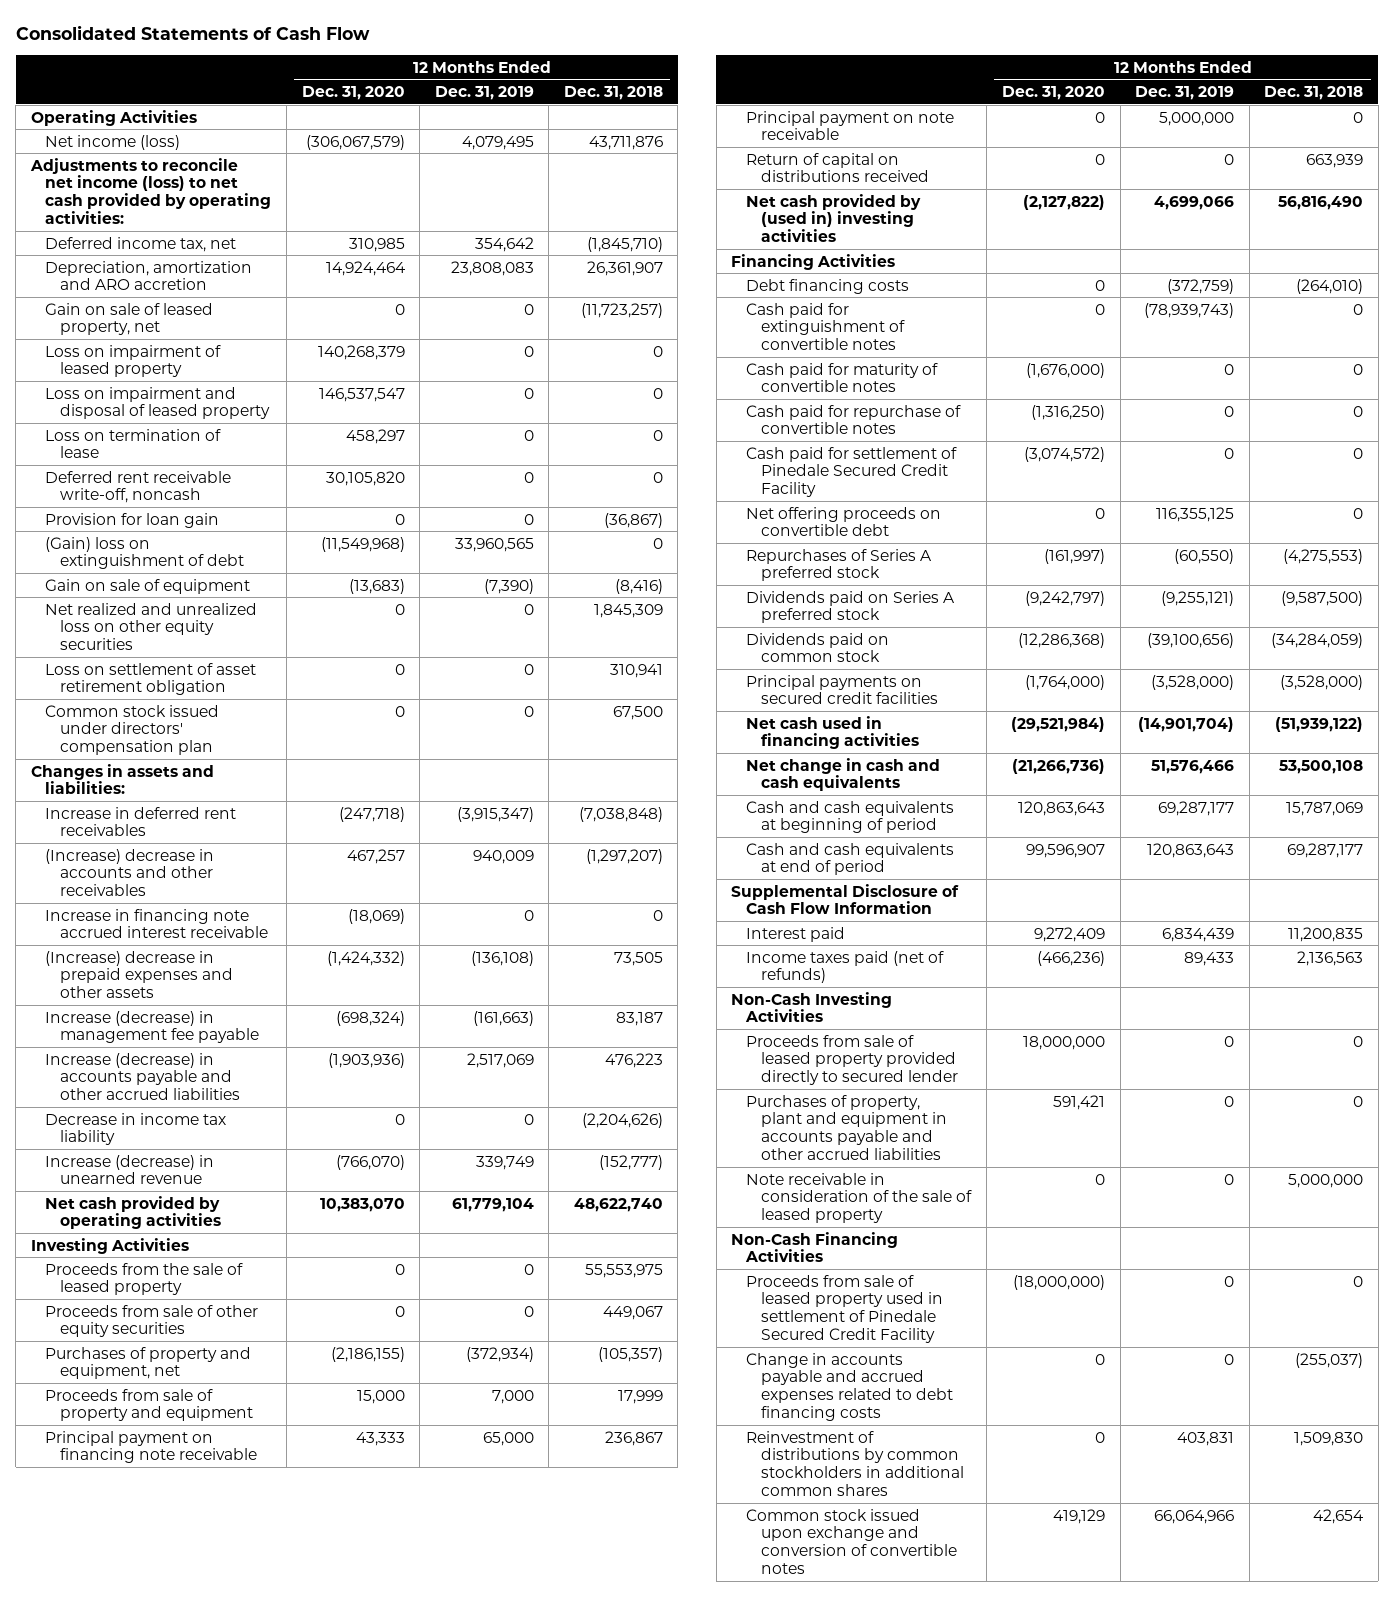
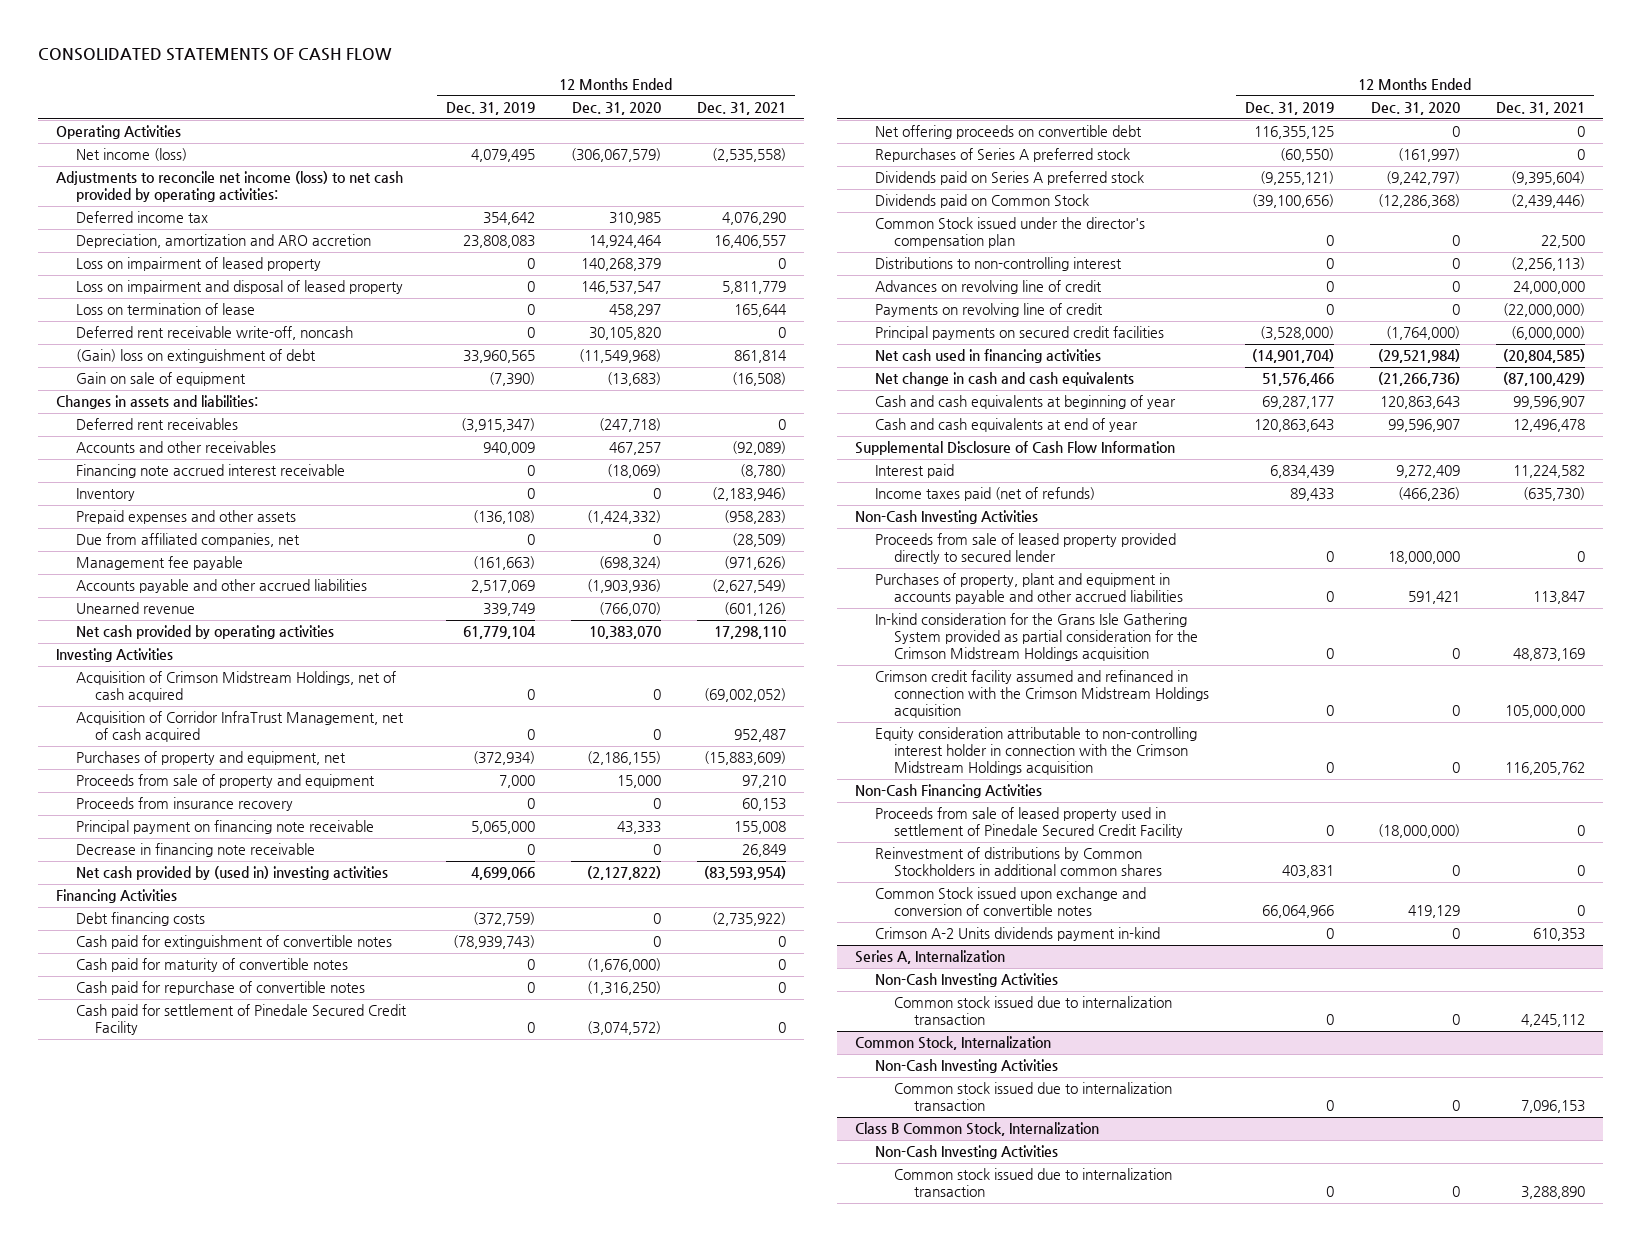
[15,24,370,40] Consolidated Statements of Cash Flow -> [38,47,393,61] CONSOLIDATED STATEMENTS OF CASH FLOW
[563,85,663,100] Dec. 31, 2018 -> none
none -> [696,101,786,115] Dec. 31, 2021
[45,236,237,252] Deferred income tax, net -> [75,211,208,224] Deferred income tax
[45,302,214,336] Gain on sale of leased property, net -> none
[45,512,220,528] Provision for loan gain -> none
[45,602,258,651] Net realized and unrealized loss on other equity securities -> none
[45,662,257,696] Loss on settlement of asset retirement obligation -> none
[45,704,220,756] Common stock issued under directors' compensation plan -> none
[45,1112,227,1146] Decrease in income tax liability -> none
[45,806,237,837] Increase in deferred rent receivables -> [75,418,238,431] Deferred rent receivables
[45,848,215,897] (Increase) decrease in accounts and other receivables -> [75,441,276,454] Accounts and other receivables
[45,908,269,939] Increase in financing note accrued interest receivable -> [75,464,345,479] Financing note accrued interest receivable
none -> [75,488,135,502] Inventory
[45,950,234,999] (Increase) decrease in prepaid expenses and other assets -> [75,510,296,525] Prepaid expenses and other assets
none -> [75,533,300,548] Due from affiliated companies, net
[45,1010,260,1044] Increase (decrease) in management fee payable -> [75,556,243,571] Management fee payable
[45,1052,241,1101] Increase (decrease) in accounts payable and other accrued liabilities -> [75,579,367,594] Accounts payable and other accrued liabilities
[45,1154,215,1185] Increase (decrease) in unearned revenue -> [75,602,195,615] Unearned revenue
[45,1262,244,1296] Proceeds from the sale of leased property -> none
[45,1304,259,1338] Proceeds from sale of other equity securities -> none
none -> [75,671,396,703] Acquisition of Crimson Midstream Holdings, net of cash acquired
none -> [75,711,404,743] Acquisition of Corridor InfraTrust Management, net of cash acquired
[745,110,954,141] Principal payment on note receivable -> none
[745,152,929,183] Return of capital on distributions received -> none
none -> [75,797,293,812] Proceeds from insurance recovery
[482,1431,534,1446] 65,000 -> [471,821,536,835] 5,065,000
none -> [75,843,315,858] Decrease in financing note receivable
[745,632,889,663] Dividends paid on common stock -> [874,194,1089,209] Dividends paid on Common Stock
none -> [874,217,1145,249] Common Stock issued under the director's compensation plan
none -> [874,257,1122,272] Distributions to non-controlling interest
none -> [874,280,1102,295] Advances on revolving line of credit
none -> [874,303,1103,318] Payments on revolving line of credit
[745,800,954,834] Cash and cash equivalents at beginning of period -> [874,395,1176,410] Cash and cash equivalents at beginning of year
[745,842,954,876] Cash and cash equivalents at end of period -> [874,418,1138,433] Cash and cash equivalents at end of year
[745,1172,972,1224] Note receivable in consideration of the sale of leased property -> none
none -> [874,613,1199,662] In-kind consideration for the Grans Isle Gathering System provided as partial consideration for the Crimson Midstream Holdings acquisition
none -> [874,670,1210,719] Crimson credit facility assumed and refinanced in connection with the Crimson Midstream Holdings acquisition
none -> [874,727,1197,776] Equity consideration attributable to non-controlling interest holder in connection with the Crimson Midstream Holdings acquisition
[745,1352,953,1421] Change in accounts payable and accrued expenses related to debt financing costs -> none
[745,1430,964,1496] Reinvestment of distributions by common stockholders in additional common shares -> [874,847,1163,877] Reinvestment of distributions by Common Stockholders in additional common shares
[745,1508,957,1574] Common stock issued upon exchange and conversion of convertible notes -> [874,887,1146,917] Common Stock issued upon exchange and conversion of convertible notes
none -> [874,927,1160,942] Crimson A-2 Units dividends payment in-kind
none -> [855,950,1006,965] Series A, Internalization
none -> [874,973,1058,988] Non-Cash Investing Activities
none -> [894,996,1173,1026] Common stock issued due to internalization transaction
none -> [855,1036,1052,1051] Common Stock, Internalization
none -> [874,1059,1058,1074] Non-Cash Investing Activities
none -> [894,1082,1173,1112] Common stock issued due to internalization transaction
none -> [855,1122,1100,1137] Class B Common Stock, Internalization
none -> [874,1145,1058,1160] Non-Cash Investing Activities
none -> [894,1168,1173,1198] Common stock issued due to internalization transaction

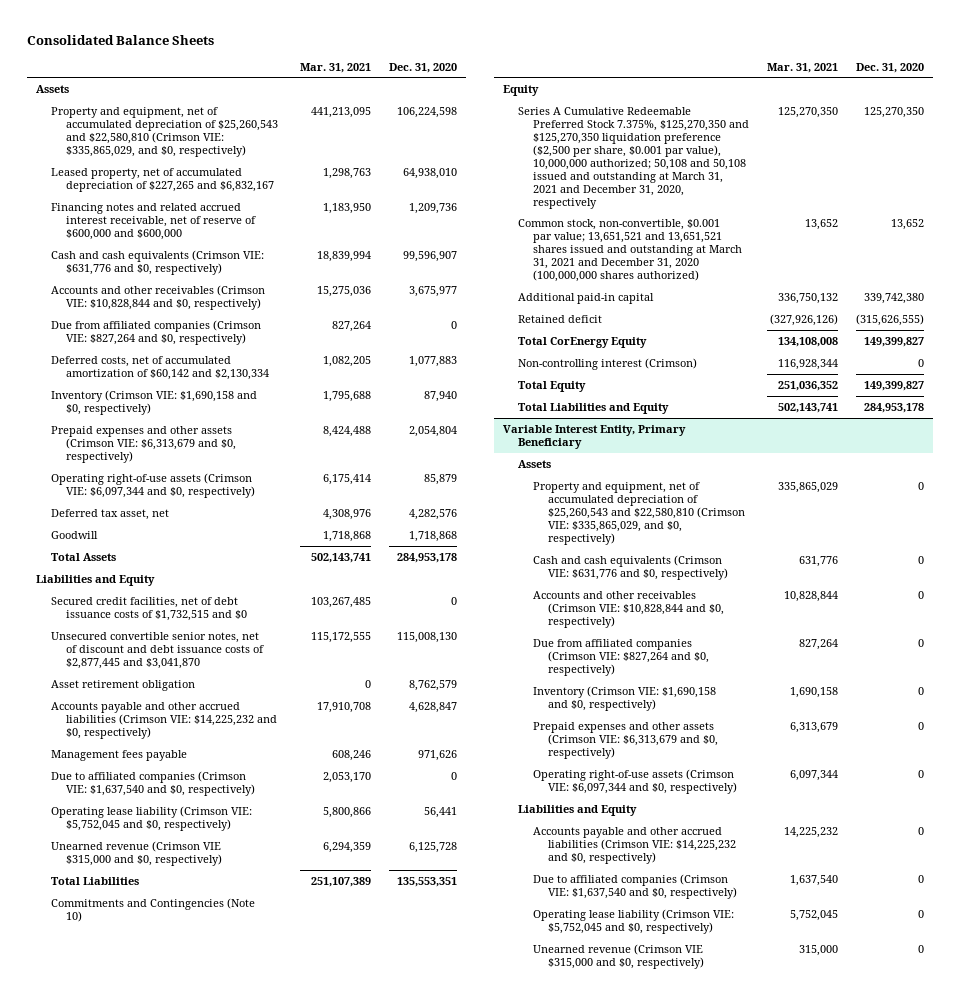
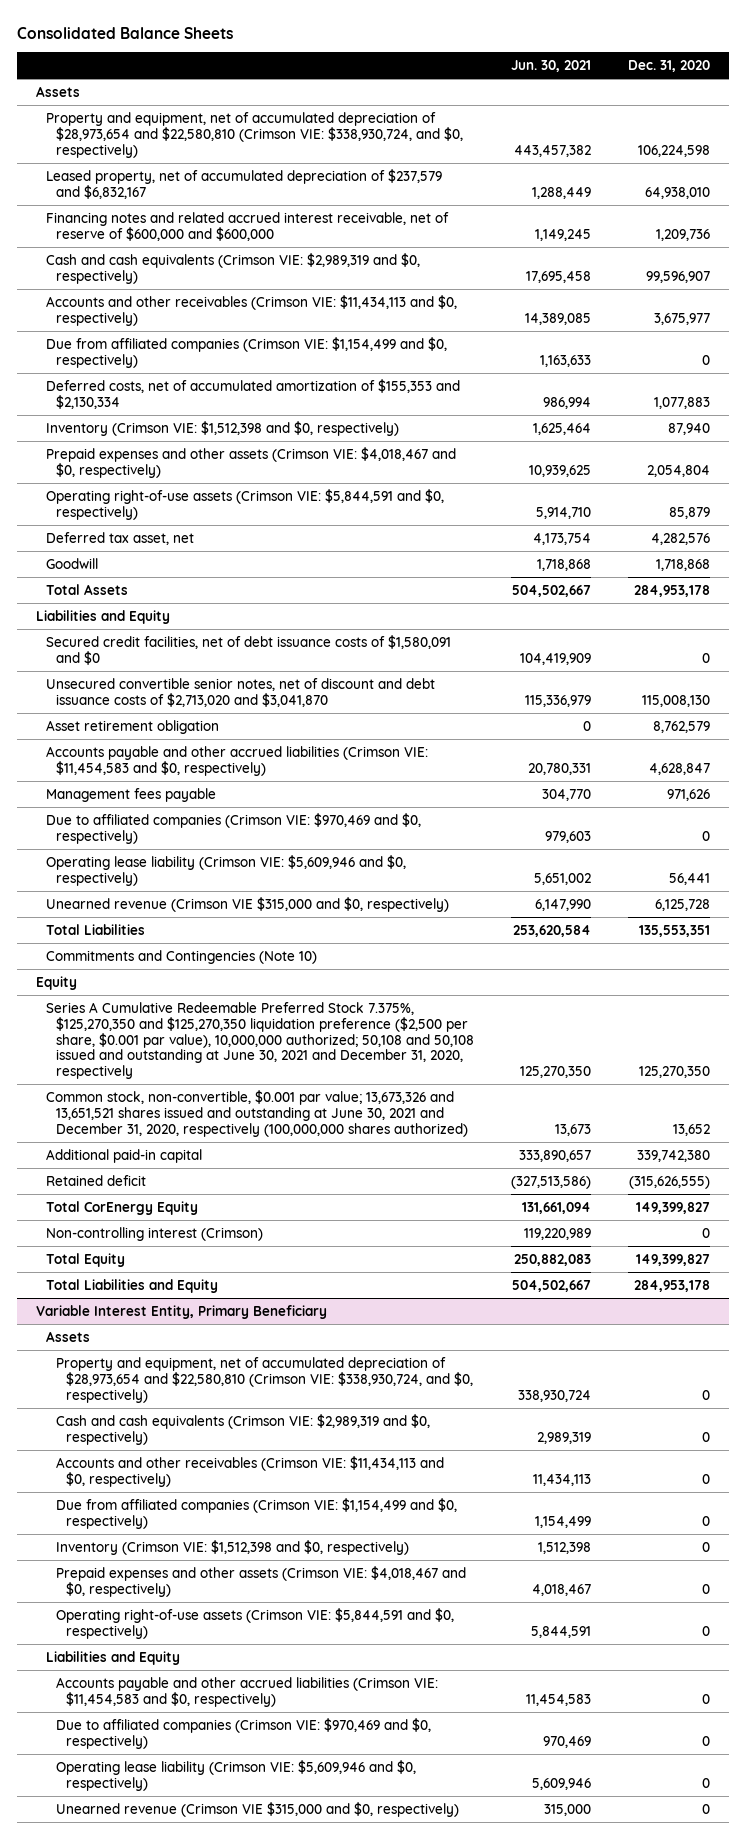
[300,62,372,73] Mar. 31, 2021 -> none
none -> [510,60,591,73] Jun. 30, 2021
[51,106,279,157] Property and equipment, net of accumulated depreciation of $25,260,543 and $22,580,810 (Crimson VIE: $335,865,029, and $0, respectively) -> [45,111,463,158] Property and equipment, net of accumulated depreciation of $28,973,654 and $22,580,810 (Crimson VIE: $338,930,724, and $0, respectively)
[51,167,275,192] Leased property, net of accumulated depreciation of $227,265 and $6,832,167 -> [45,168,442,199] Leased property, net of accumulated depreciation of $237,579 and $6,832,167
[51,249,265,275] Cash and cash equivalents (Crimson VIE: $631,776 and $0, respectively) -> [45,252,420,284] Cash and cash equivalents (Crimson VIE: $2,989,319 and $0, respectively)
[51,284,266,310] Accounts and other receivables (Crimson VIE: $10,828,844 and $0, respectively) -> [45,294,457,326] Accounts and other receivables (Crimson VIE: $11,434,113 and $0, respectively)
[51,319,262,345] Due from affiliated companies (Crimson VIE: $827,264 and $0, respectively) -> [45,336,447,368] Due from affiliated companies (Crimson VIE: $1,154,499 and $0, respectively)
[51,355,270,380] Deferred costs, net of accumulated amortization of $60,142 and $2,130,334 -> [45,378,460,409] Deferred costs, net of accumulated amortization of $155,353 and $2,130,334
[51,389,258,415] Inventory (Crimson VIE: $1,690,158 and $0, respectively) -> [45,420,399,436] Inventory (Crimson VIE: $1,512,398 and $0, respectively)
[51,425,237,463] Prepaid expenses and other assets (Crimson VIE: $6,313,679 and $0, respectively) -> [45,446,456,478] Prepaid expenses and other assets (Crimson VIE: $4,018,467 and $0, respectively)
[51,472,256,498] Operating right-of-use assets (Crimson VIE: $6,097,344 and $0, respectively) -> [45,488,444,520] Operating right-of-use assets (Crimson VIE: $5,844,591 and $0, respectively)
[51,596,248,621] Secured credit facilities, net of debt issuance costs of $1,732,515 and $0 -> [45,634,451,665] Secured credit facilities, net of debt issuance costs of $1,580,091 and $0
[51,631,265,669] Unsecured convertible senior notes, net of discount and debt issuance costs of $2,877,445 and $3,041,870 -> [45,677,435,707] Unsecured convertible senior notes, net of discount and debt issuance costs of $2,713,020 and $3,041,870
[51,701,278,739] Accounts payable and other accrued liabilities (Crimson VIE: $14,225,232 and $0, respectively) -> [45,745,428,776] Accounts payable and other accrued liabilities (Crimson VIE: $11,454,583 and $0, respectively)
[51,770,256,796] Due to affiliated companies (Crimson VIE: $1,637,540 and $0, respectively) -> [45,812,421,844] Due to affiliated companies (Crimson VIE: $970,469 and $0, respectively)
[51,805,253,831] Operating lease liability (Crimson VIE: $5,752,045 and $0, respectively) -> [45,854,406,886] Operating lease liability (Crimson VIE: $5,609,946 and $0, respectively)
[518,106,750,209] Series A Cumulative Redeemable Preferred Stock 7.375%, $125,270,350 and $125,270,350 liquidation preference ($2,500 per share, $0.001 par value), 10,000,000 authorized; 50,108 and 50,108 issued and outstanding at March 31, 2021 and December 31, 2020, respectively -> [45,1001,474,1080] Series A Cumulative Redeemable Preferred Stock 7.375%, $125,270,350 and $125,270,350 liquidation preference ($2,500 per share, $0.001 par value), 10,000,000 authorized; 50,108 and 50,108 issued and outstanding at June 30, 2021 and December 31, 2020, respectively
[518,218,743,282] Common stock, non-convertible, $0.001 par value; 13,651,521 and 13,651,521 shares issued and outstanding at March 31, 2021 and December 31, 2020 (100,000,000 shares authorized) -> [45,1089,468,1137] Common stock, non-convertible, $0.001 par value; 13,673,326 and 13,651,521 shares issued and outstanding at June 30, 2021 and December 31, 2020, respectively (100,000,000 shares authorized)
[533,481,746,545] Property and equipment, net of accumulated depreciation of $25,260,543 and $22,580,810 (Crimson VIE: $335,865,029, and $0, respectively) -> [55,1356,473,1403] Property and equipment, net of accumulated depreciation of $28,973,654 and $22,580,810 (Crimson VIE: $338,930,724, and $0, respectively)
[533,554,729,580] Cash and cash equivalents (Crimson VIE: $631,776 and $0, respectively) -> [55,1413,430,1445] Cash and cash equivalents (Crimson VIE: $2,989,319 and $0, respectively)
[533,590,725,628] Accounts and other receivables (Crimson VIE: $10,828,844 and $0, respectively) -> [55,1455,444,1487] Accounts and other receivables (Crimson VIE: $11,434,113 and $0, respectively)
[533,638,710,676] Due from affiliated companies (Crimson VIE: $827,264 and $0, respectively) -> [55,1497,457,1529] Due from affiliated companies (Crimson VIE: $1,154,499 and $0, respectively)
[533,685,717,711] Inventory (Crimson VIE: $1,690,158 and $0, respectively) -> [55,1539,409,1555] Inventory (Crimson VIE: $1,512,398 and $0, respectively)
[533,721,719,759] Prepaid expenses and other assets (Crimson VIE: $6,313,679 and $0, respectively) -> [55,1565,466,1597] Prepaid expenses and other assets (Crimson VIE: $4,018,467 and $0, respectively)
[533,768,738,794] Operating right-of-use assets (Crimson VIE: $6,097,344 and $0, respectively) -> [55,1607,454,1639] Operating right-of-use assets (Crimson VIE: $5,844,591 and $0, respectively)
[533,826,737,864] Accounts payable and other accrued liabilities (Crimson VIE: $14,225,232 and $0, respectively) -> [55,1676,438,1707] Accounts payable and other accrued liabilities (Crimson VIE: $11,454,583 and $0, respectively)
[533,873,738,899] Due to affiliated companies (Crimson VIE: $1,637,540 and $0, respectively) -> [55,1717,431,1749] Due to affiliated companies (Crimson VIE: $970,469 and $0, respectively)
[533,908,735,934] Operating lease liability (Crimson VIE: $5,752,045 and $0, respectively) -> [55,1759,416,1791] Operating lease liability (Crimson VIE: $5,609,946 and $0, respectively)

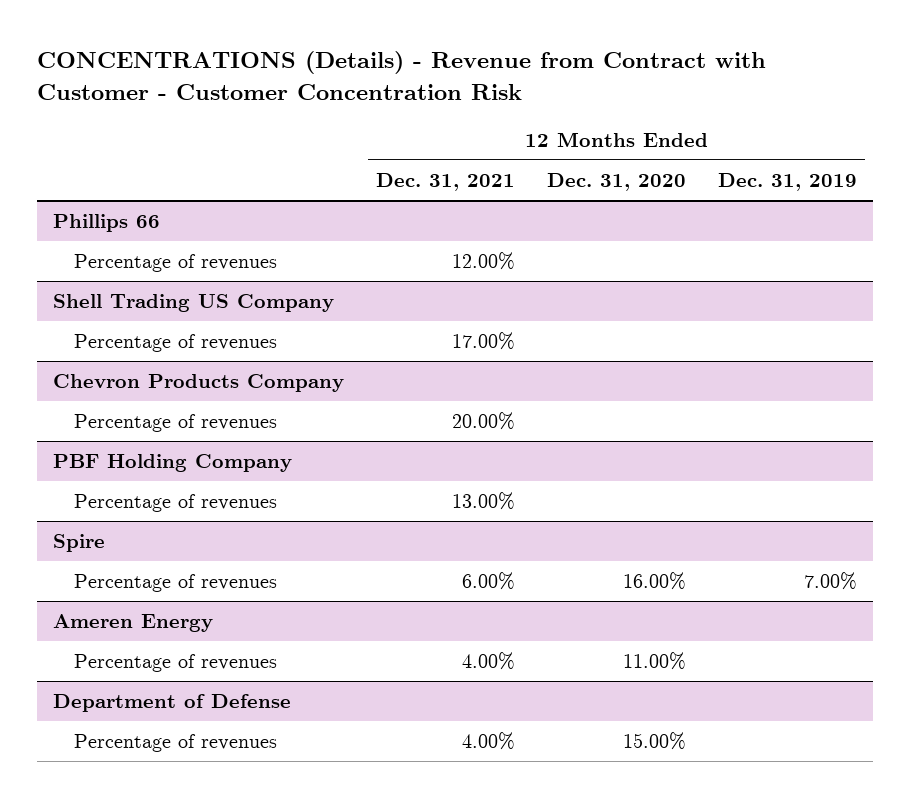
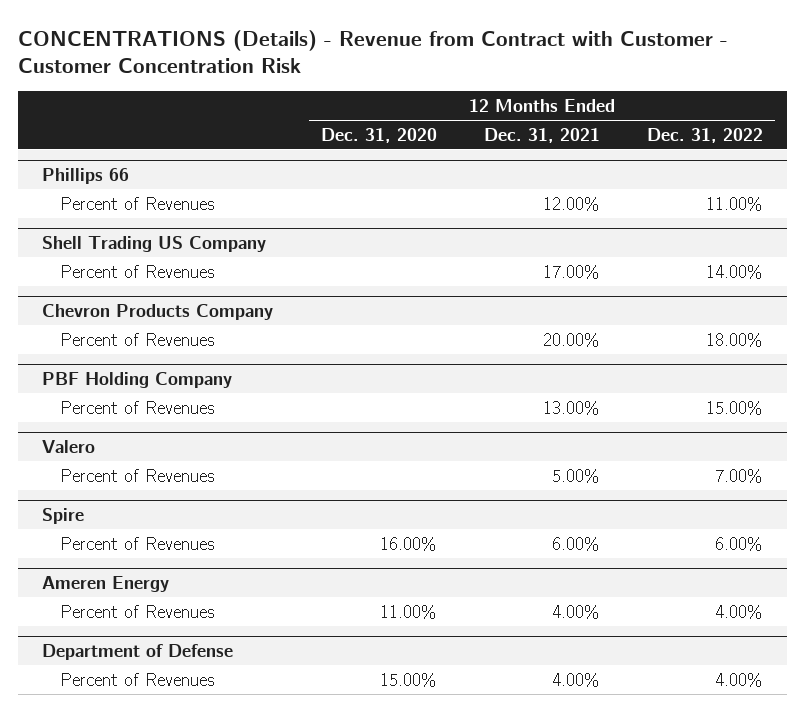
[718,173,858,192] Dec. 31, 2019 -> none
none -> [647,127,764,143] Dec. 31, 2022
[73,254,277,273] Percentage of revenues -> [60,196,215,210] Percent of Revenues
[73,334,277,353] Percentage of revenues -> [60,264,215,278] Percent of Revenues
[73,414,277,433] Percentage of revenues -> [60,332,215,346] Percent of Revenues
[73,494,277,513] Percentage of revenues -> [60,400,215,414] Percent of Revenues
none -> [42,439,96,453] Valero
none -> [60,468,215,482] Percent of Revenues
[73,574,277,593] Percentage of revenues -> [60,536,215,550] Percent of Revenues
[73,654,277,673] Percentage of revenues -> [60,604,215,618] Percent of Revenues
[73,734,277,753] Percentage of revenues -> [60,672,215,686] Percent of Revenues

